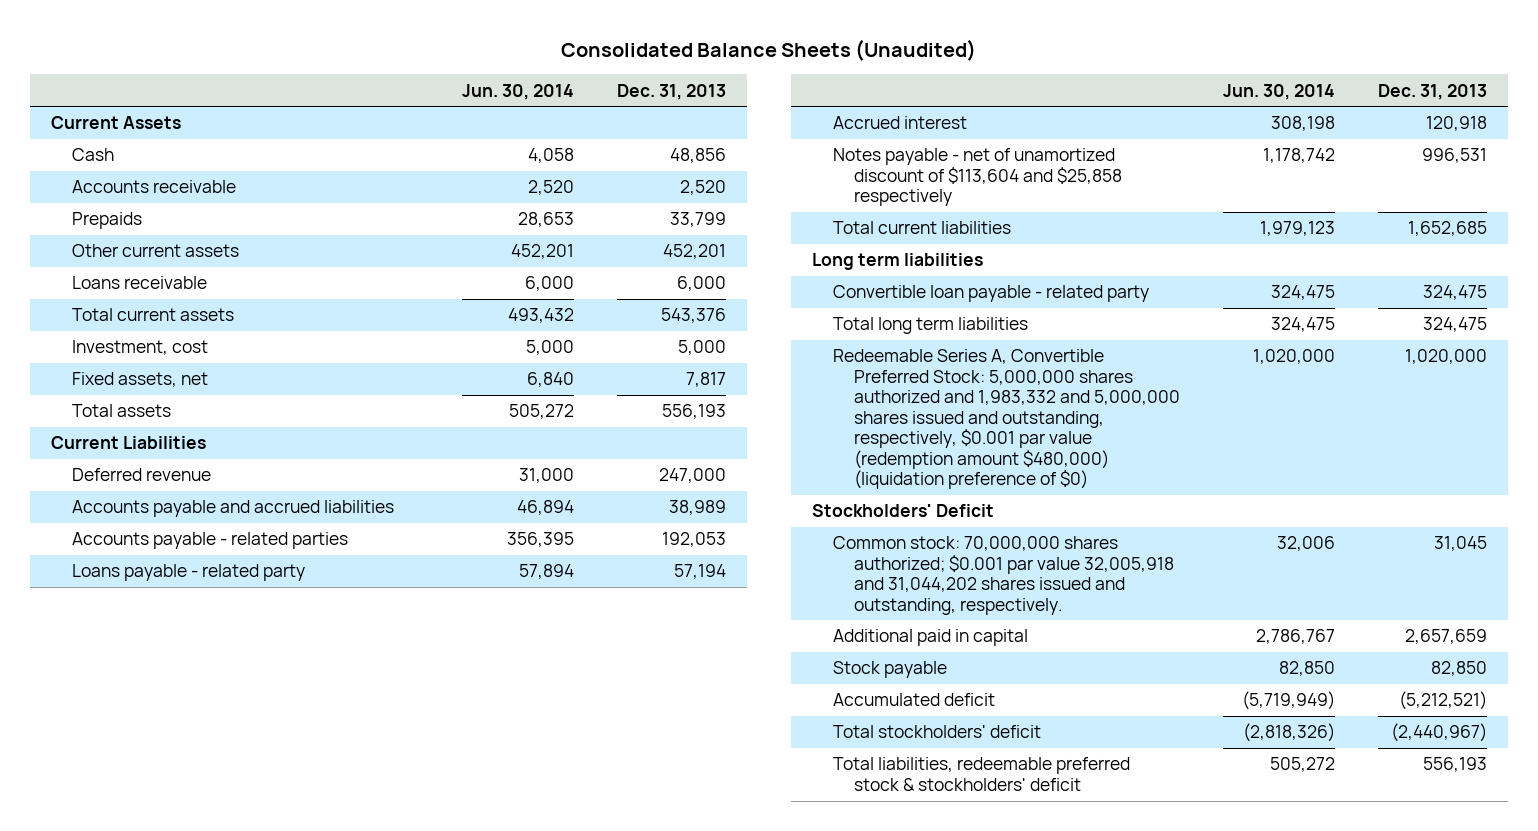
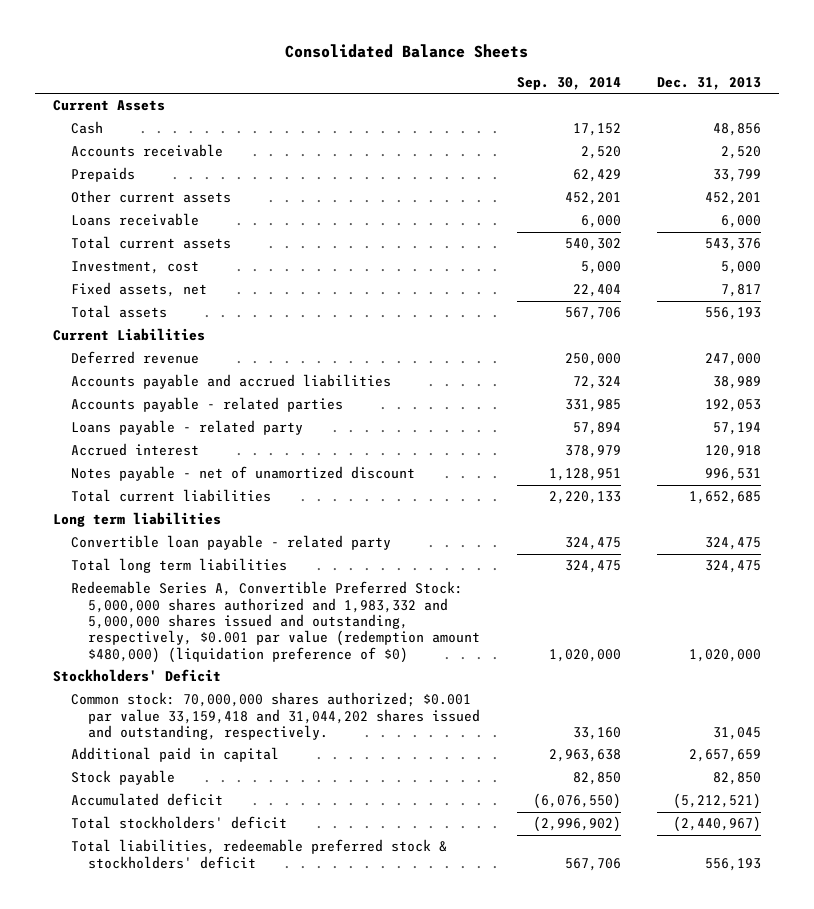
[560,38,976,61] Consolidated Balance Sheets (Unaudited) -> [284,43,528,58] Consolidated Balance Sheets
[461,83,574,100] Jun. 30, 2014 -> none
none -> [516,77,621,91] Sep. 30, 2014
[833,148,1122,207] Notes payable - net of unamortized discount of $113,604 and $25,858 respectively -> [70,466,415,482] Notes payable - net of unamortized discount
[833,536,1174,615] Common stock: 70,000,000 shares authorized; $0.001 par value 32,005,918 and 31,044,202 shares issued and outstanding, respectively. -> [70,692,481,741] Common stock: 70,000,000 shares authorized; $0.001 par value 33,159,418 and 31,044,202 shares issued and outstanding, respectively.

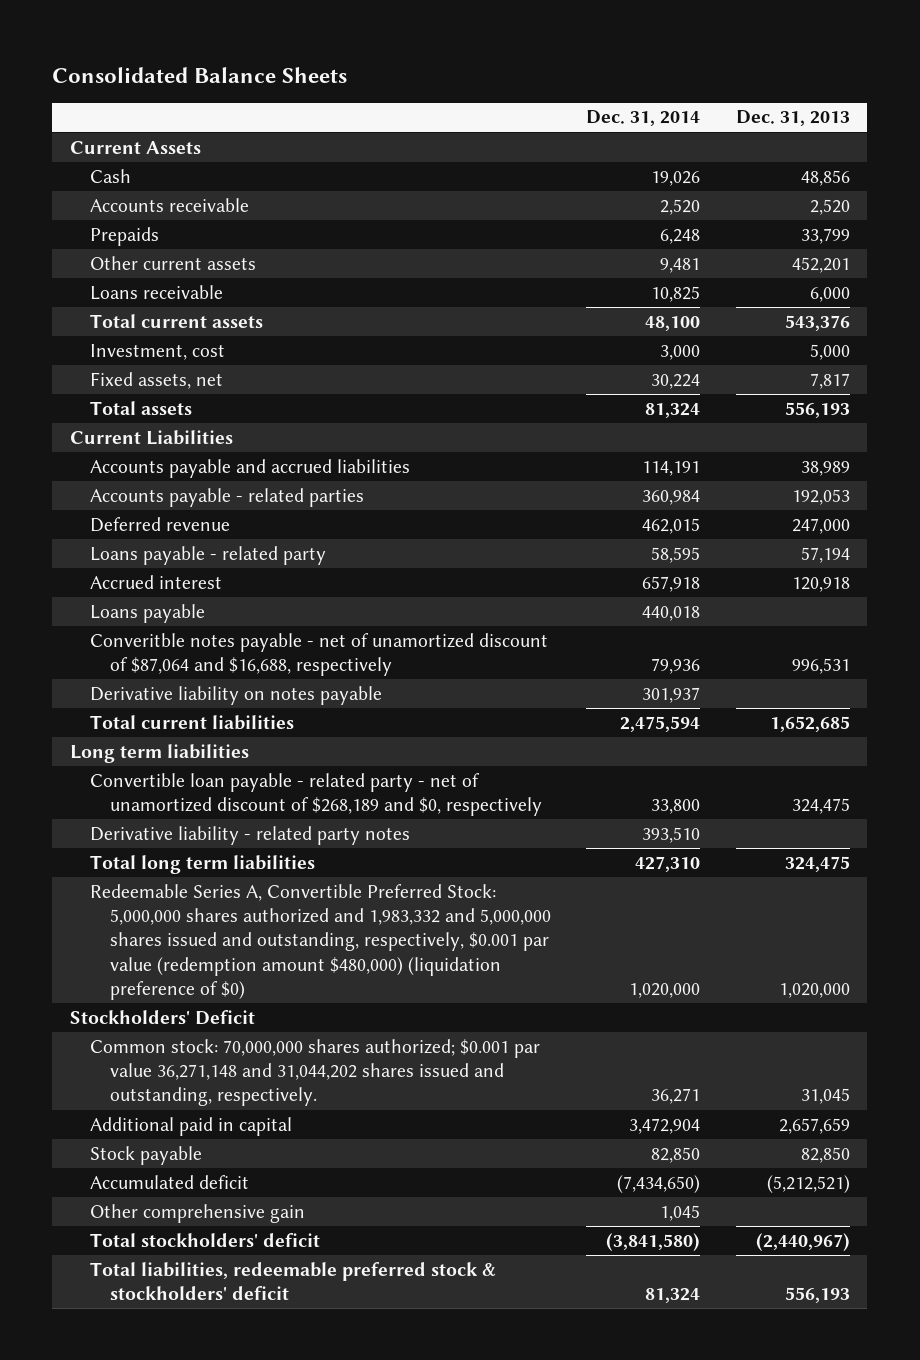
[516,77,621,91] Sep. 30, 2014 -> none
none -> [586,110,701,127] Dec. 31, 2014
[70,351,199,365] Deferred revenue -> [90,516,231,532] Deferred revenue
none -> [90,603,206,623] Loans payable
[70,466,415,482] Notes payable - net of unamortized discount -> [90,632,549,677] Converitble notes payable - net of unamortized discount of $87,064 and $16,688, respectively
none -> [90,685,383,705] Derivative liability on notes payable
[70,535,391,551] Convertible loan payable - related party -> [90,772,542,817] Convertible loan payable - related party - net of unamortized discount of $268,189 and $0, respectively
none -> [90,825,411,845] Derivative liability - related party notes
[70,692,481,741] Common stock: 70,000,000 shares authorized; $0.001 par value 33,159,418 and 31,044,202 shares issued and outstanding, respectively. -> [90,1038,541,1107] Common stock: 70,000,000 shares authorized; $0.001 par value 36,271,148 and 31,044,202 shares issued and outstanding, respectively.
none -> [90,1203,306,1223] Other comprehensive gain

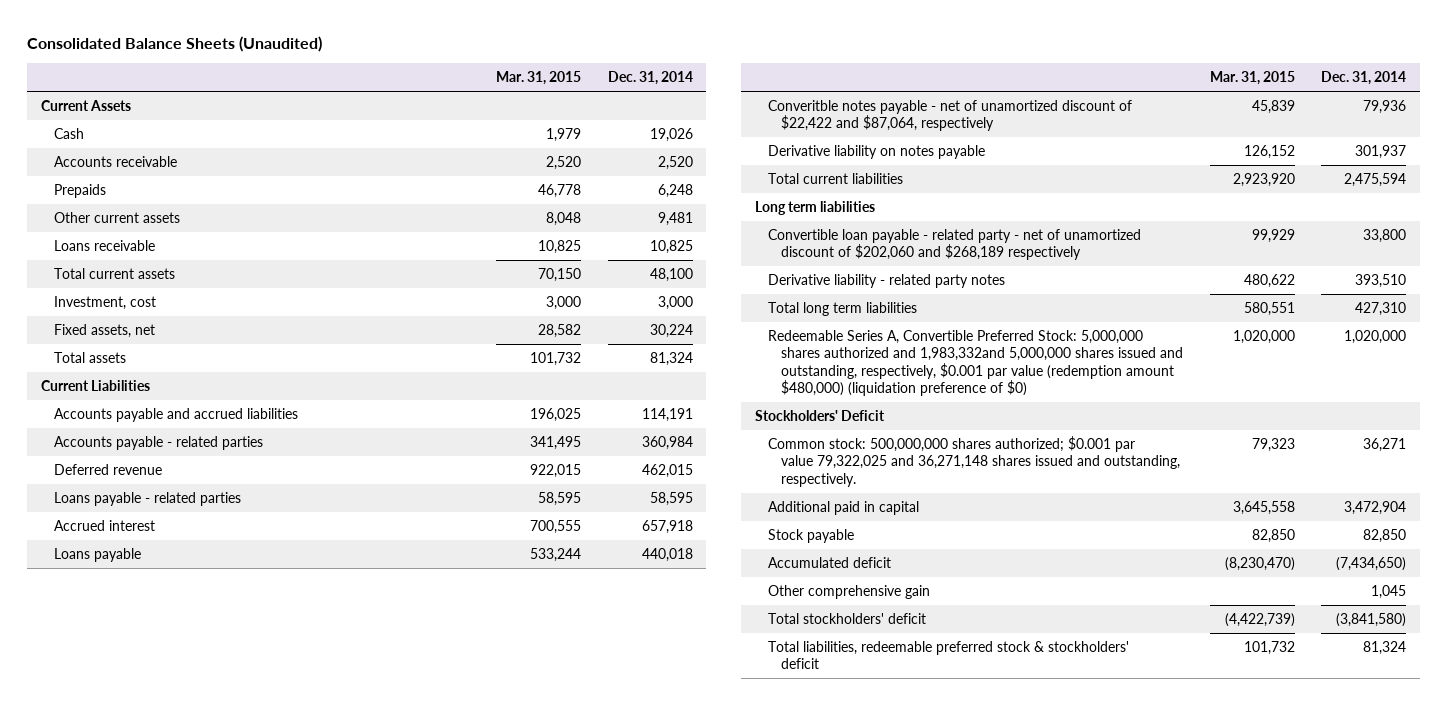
[52,66,348,83] Consolidated Balance Sheets -> [27,36,323,53] Consolidated Balance Sheets (Unaudited)
[735,110,850,127] Dec. 31, 2013 -> none
none -> [495,71,581,86] Mar. 31, 2015
[90,545,327,565] Loans payable - related party -> [53,492,241,507] Loans payable - related parties
[90,632,549,677] Converitble notes payable - net of unamortized discount of $87,064 and $16,688, respectively -> [767,100,1132,132] Converitble notes payable - net of unamortized discount of $22,422 and $87,064, respectively
[90,772,542,817] Convertible loan payable - related party - net of unamortized discount of $268,189 and $0, respectively -> [767,229,1141,261] Convertible loan payable - related party - net of unamortized discount of $202,060 and $268,189 respectively
[90,883,551,1001] Redeemable Series A, Convertible Preferred Stock: 5,000,000 shares authorized and 1,983,332 and 5,000,000 shares issued and outstanding, respectively, $0.001 par value (redemption amount $480,000) (liquidation preference of $0) -> [767,330,1183,396] Redeemable Series A, Convertible Preferred Stock: 5,000,000 shares authorized and 1,983,332and 5,000,000 shares issued and outstanding, respectively, $0.001 par value (redemption amount $480,000) (liquidation preference of $0)
[90,1038,541,1107] Common stock: 70,000,000 shares authorized; $0.001 par value 36,271,148 and 31,044,202 shares issued and outstanding, respectively. -> [767,436,1180,487] Common stock: 500,000,000 shares authorized; $0.001 par value 79,322,025 and 36,271,148 shares issued and outstanding, respectively.

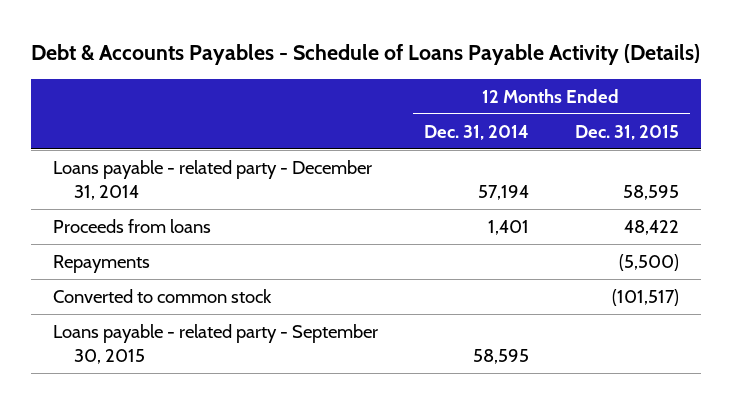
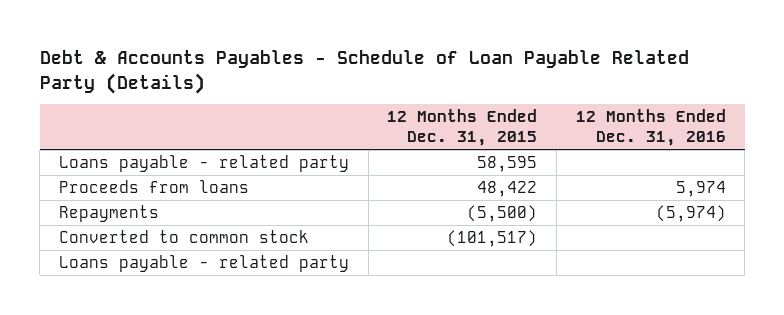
[30,43,700,65] Debt & Accounts Payables - Schedule of Loans Payable Activity (Details) -> [39,50,689,94] Debt & Accounts Payables - Schedule of Loan Payable Related Party (Details)
[424,124,530,140] Dec. 31, 2014 -> none
none -> [575,109,726,146] 12 Months Ended Dec. 31, 2016
[53,160,373,200] Loans payable - related party - December 31, 2014 -> [58,155,349,173] Loans payable - related party
[53,324,379,364] Loans payable - related party - September 30, 2015 -> [58,255,349,273] Loans payable - related party

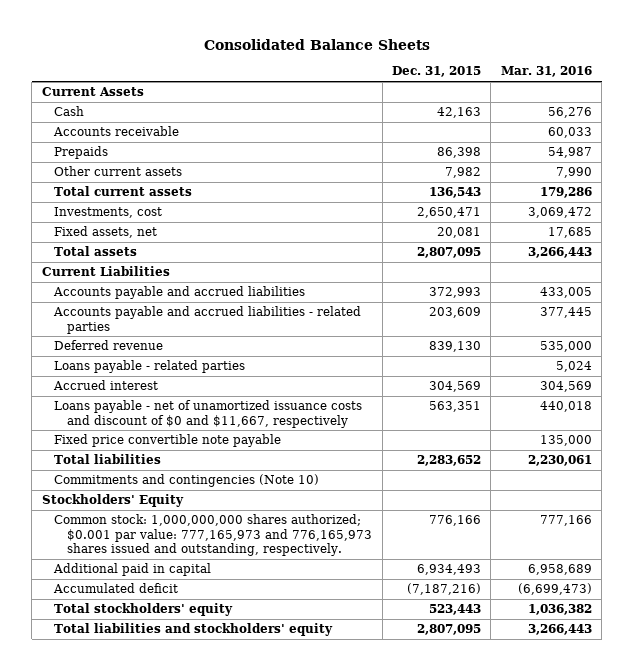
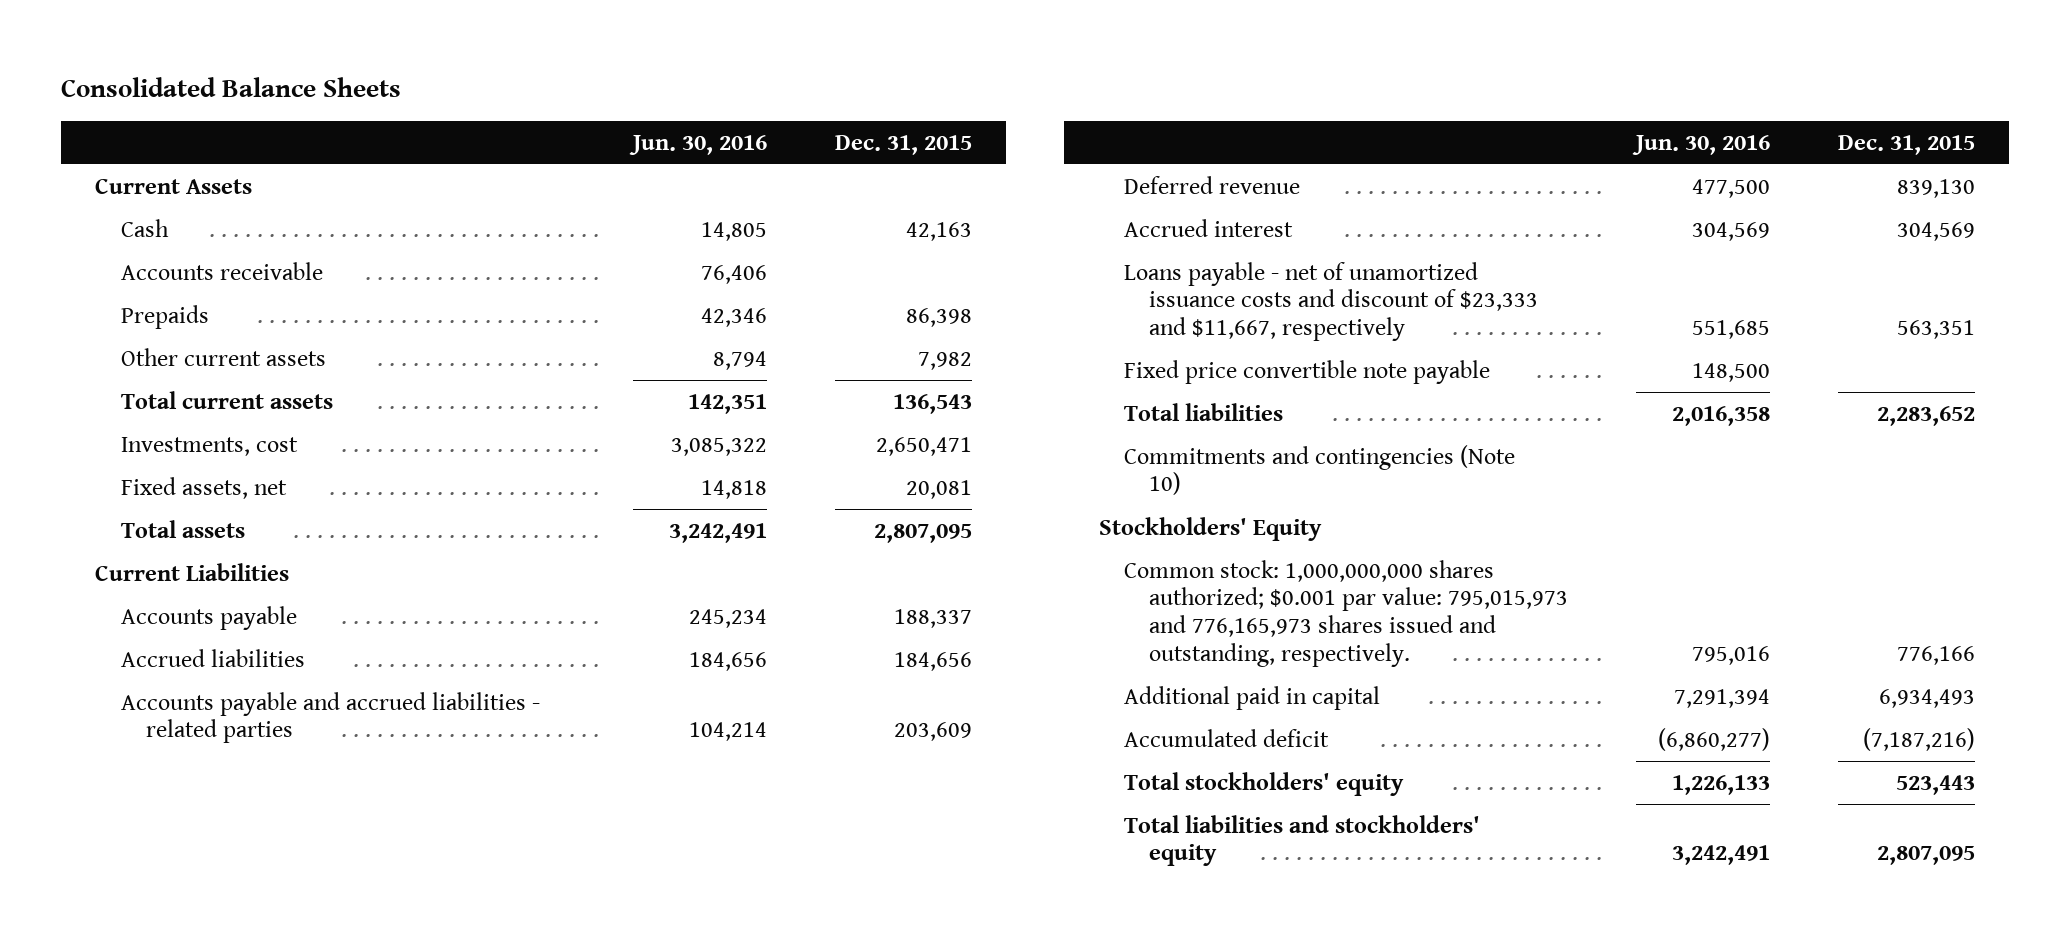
[500,66,592,78] Mar. 31, 2016 -> none
none -> [628,134,767,155] Jun. 30, 2016
[53,286,306,300] Accounts payable and accrued liabilities -> none
none -> [120,605,297,630] Accounts payable
none -> [120,648,305,667] Accrued liabilities
[54,360,246,374] Loans payable - related parties -> none
[54,400,363,428] Loans payable - net of unamortized issuance costs and discount of $0 and $11,667, respectively -> [1123,261,1538,342] Loans payable - net of unamortized issuance costs and discount of $23,333 and $11,667, respectively
[54,514,373,557] Common stock: 1,000,000,000 shares authorized; $0.001 par value: 777,165,973 and 776,165,973 shares issued and outstanding, respectively. -> [1123,559,1568,667] Common stock: 1,000,000,000 shares authorized; $0.001 par value: 795,015,973 and 776,165,973 shares issued and outstanding, respectively.

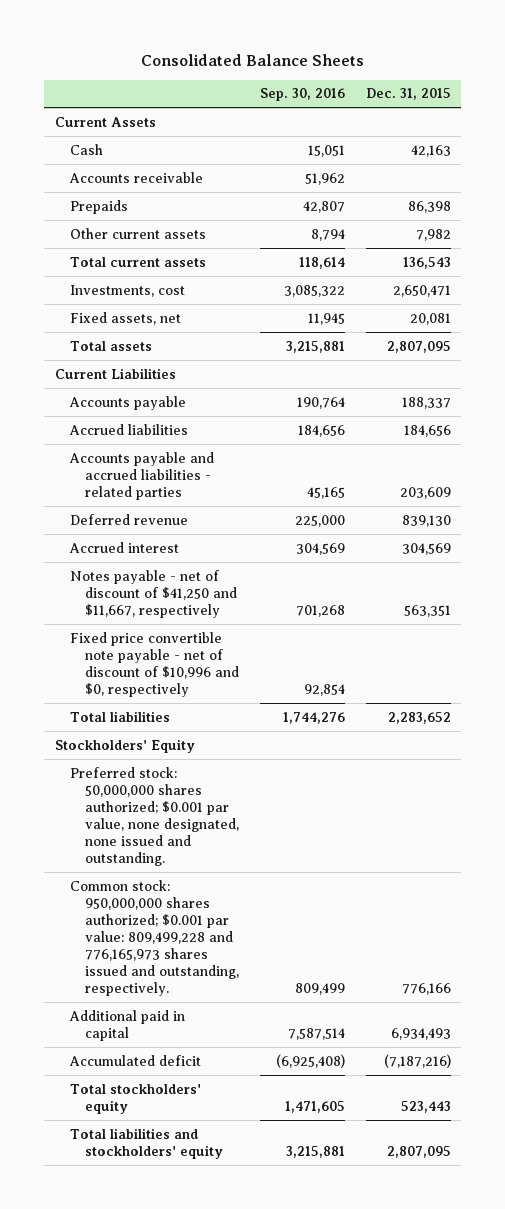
[628,134,767,155] Jun. 30, 2016 -> none
none -> [259,88,345,102] Sep. 30, 2016
[1123,261,1538,342] Loans payable - net of unamortized issuance costs and discount of $23,333 and $11,667, respectively -> [69,569,238,618] Notes payable - net of discount of $41,250 and $11,667, respectively
[1123,359,1490,384] Fixed price convertible note payable -> [69,631,240,697] Fixed price convertible note payable - net of discount of $10,996 and $0, respectively
[1123,444,1515,496] Commitments and contingencies (Note 10) -> none
none -> [69,766,240,866] Preferred stock: 50,000,000 shares authorized; $0.001 par value, none designated, none issued and outstanding.
[1123,559,1568,667] Common stock: 1,000,000,000 shares authorized; $0.001 par value: 795,015,973 and 776,165,973 shares issued and outstanding, respectively. -> [69,879,240,997] Common stock: 950,000,000 shares authorized; $0.001 par value: 809,499,228 and 776,165,973 shares issued and outstanding, respectively.

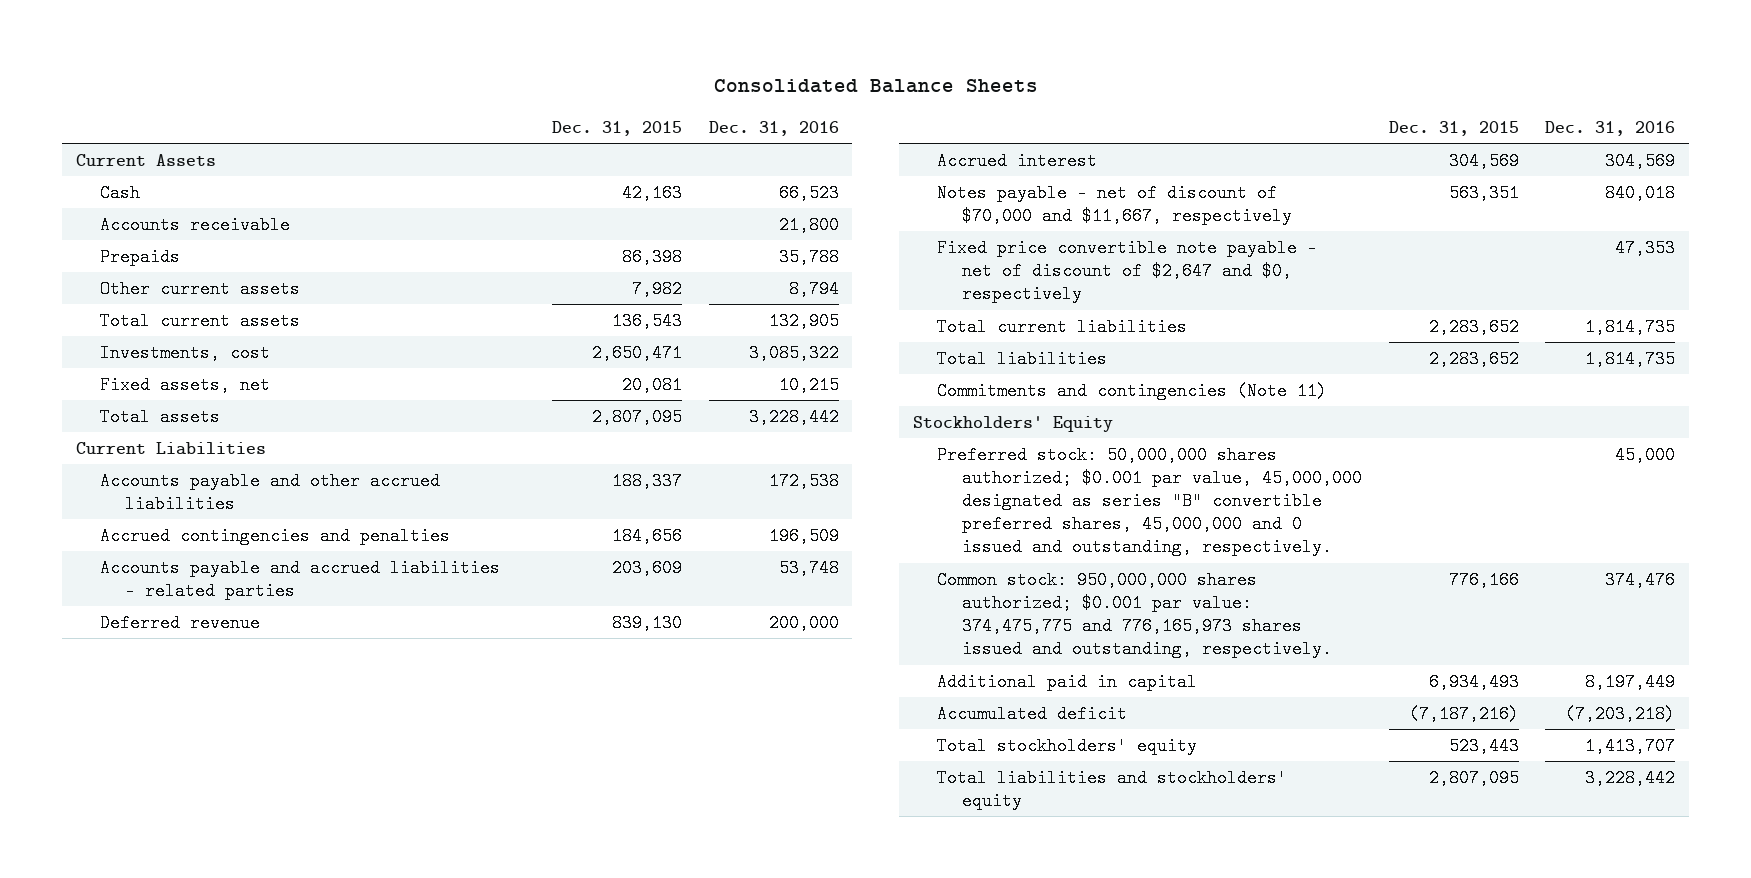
[259,88,345,102] Sep. 30, 2016 -> none
none -> [708,120,839,136] Dec. 31, 2016
[68,395,186,410] Accounts payable -> [100,471,441,514] Accounts payable and other accrued liabilities
[68,423,188,435] Accrued liabilities -> [100,526,451,545] Accrued contingencies and penalties
[69,569,238,618] Notes payable - net of discount of $41,250 and $11,667, respectively -> [937,183,1292,226] Notes payable - net of discount of $70,000 and $11,667, respectively
[69,631,240,697] Fixed price convertible note payable - net of discount of $10,996 and $0, respectively -> [937,238,1318,304] Fixed price convertible note payable - net of discount of $2,647 and $0, respectively
none -> [937,317,1188,336] Total current liabilities
none -> [937,381,1328,400] Commitments and contingencies (Note 11)
[69,766,240,866] Preferred stock: 50,000,000 shares authorized; $0.001 par value, none designated, none issued and outstanding. -> [937,445,1362,557] Preferred stock: 50,000,000 shares authorized; $0.001 par value, 45,000,000 designated as series "B" convertible preferred shares, 45,000,000 and 0 issued and outstanding, respectively.
[69,879,240,997] Common stock: 950,000,000 shares authorized; $0.001 par value: 809,499,228 and 776,165,973 shares issued and outstanding, respectively. -> [937,570,1332,659] Common stock: 950,000,000 shares authorized; $0.001 par value: 374,475,775 and 776,165,973 shares issued and outstanding, respectively.

